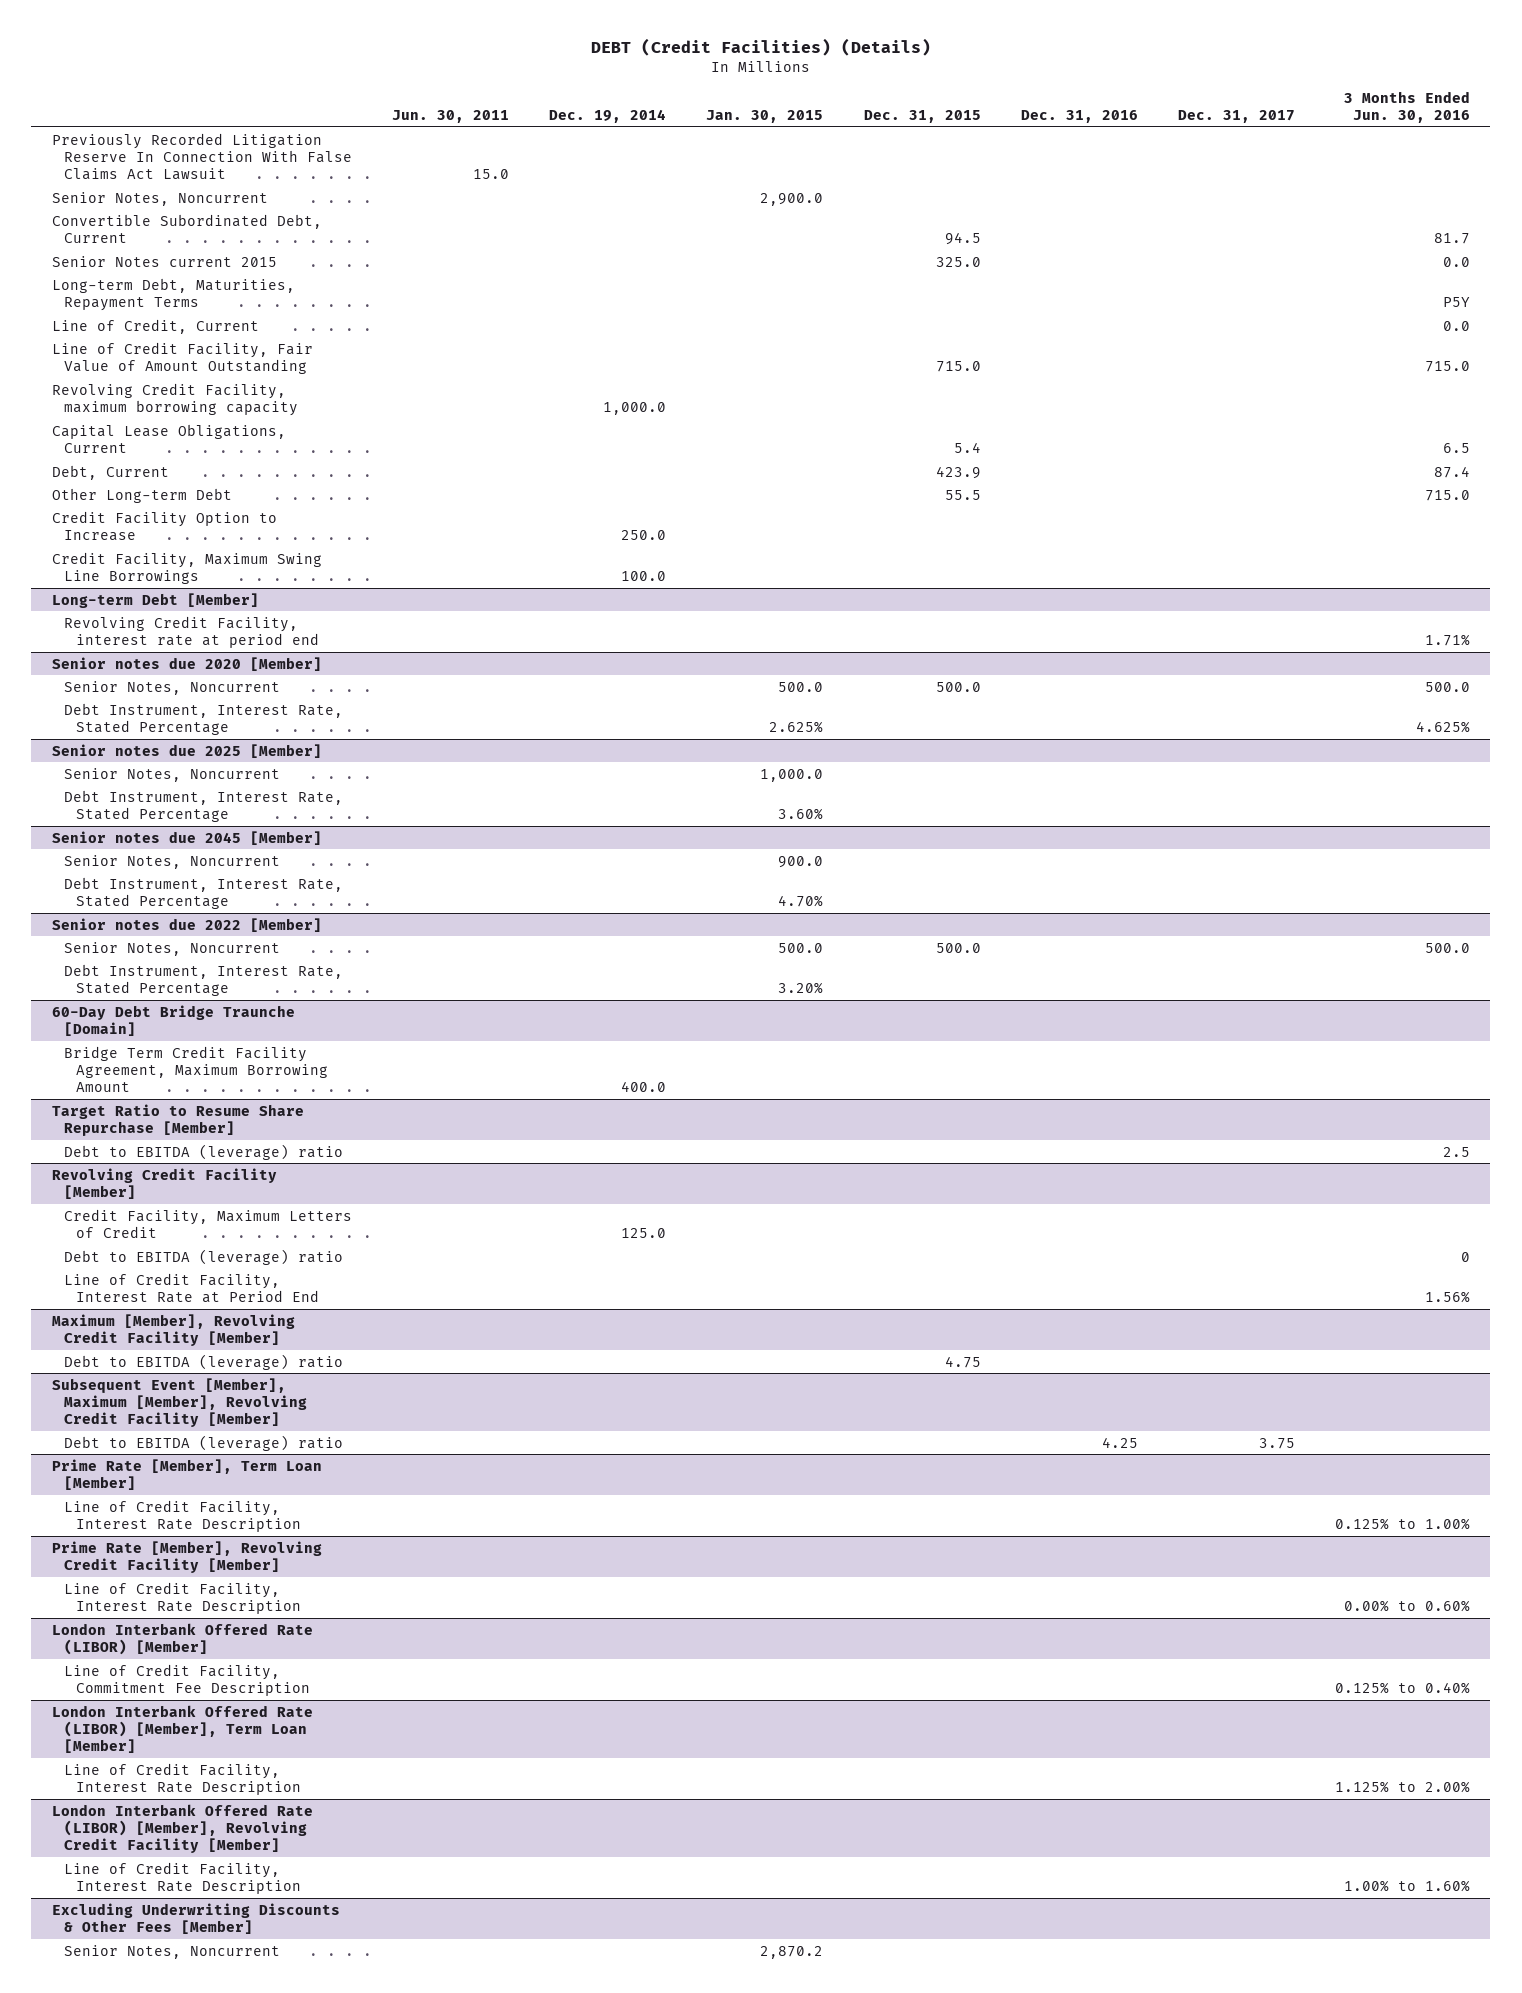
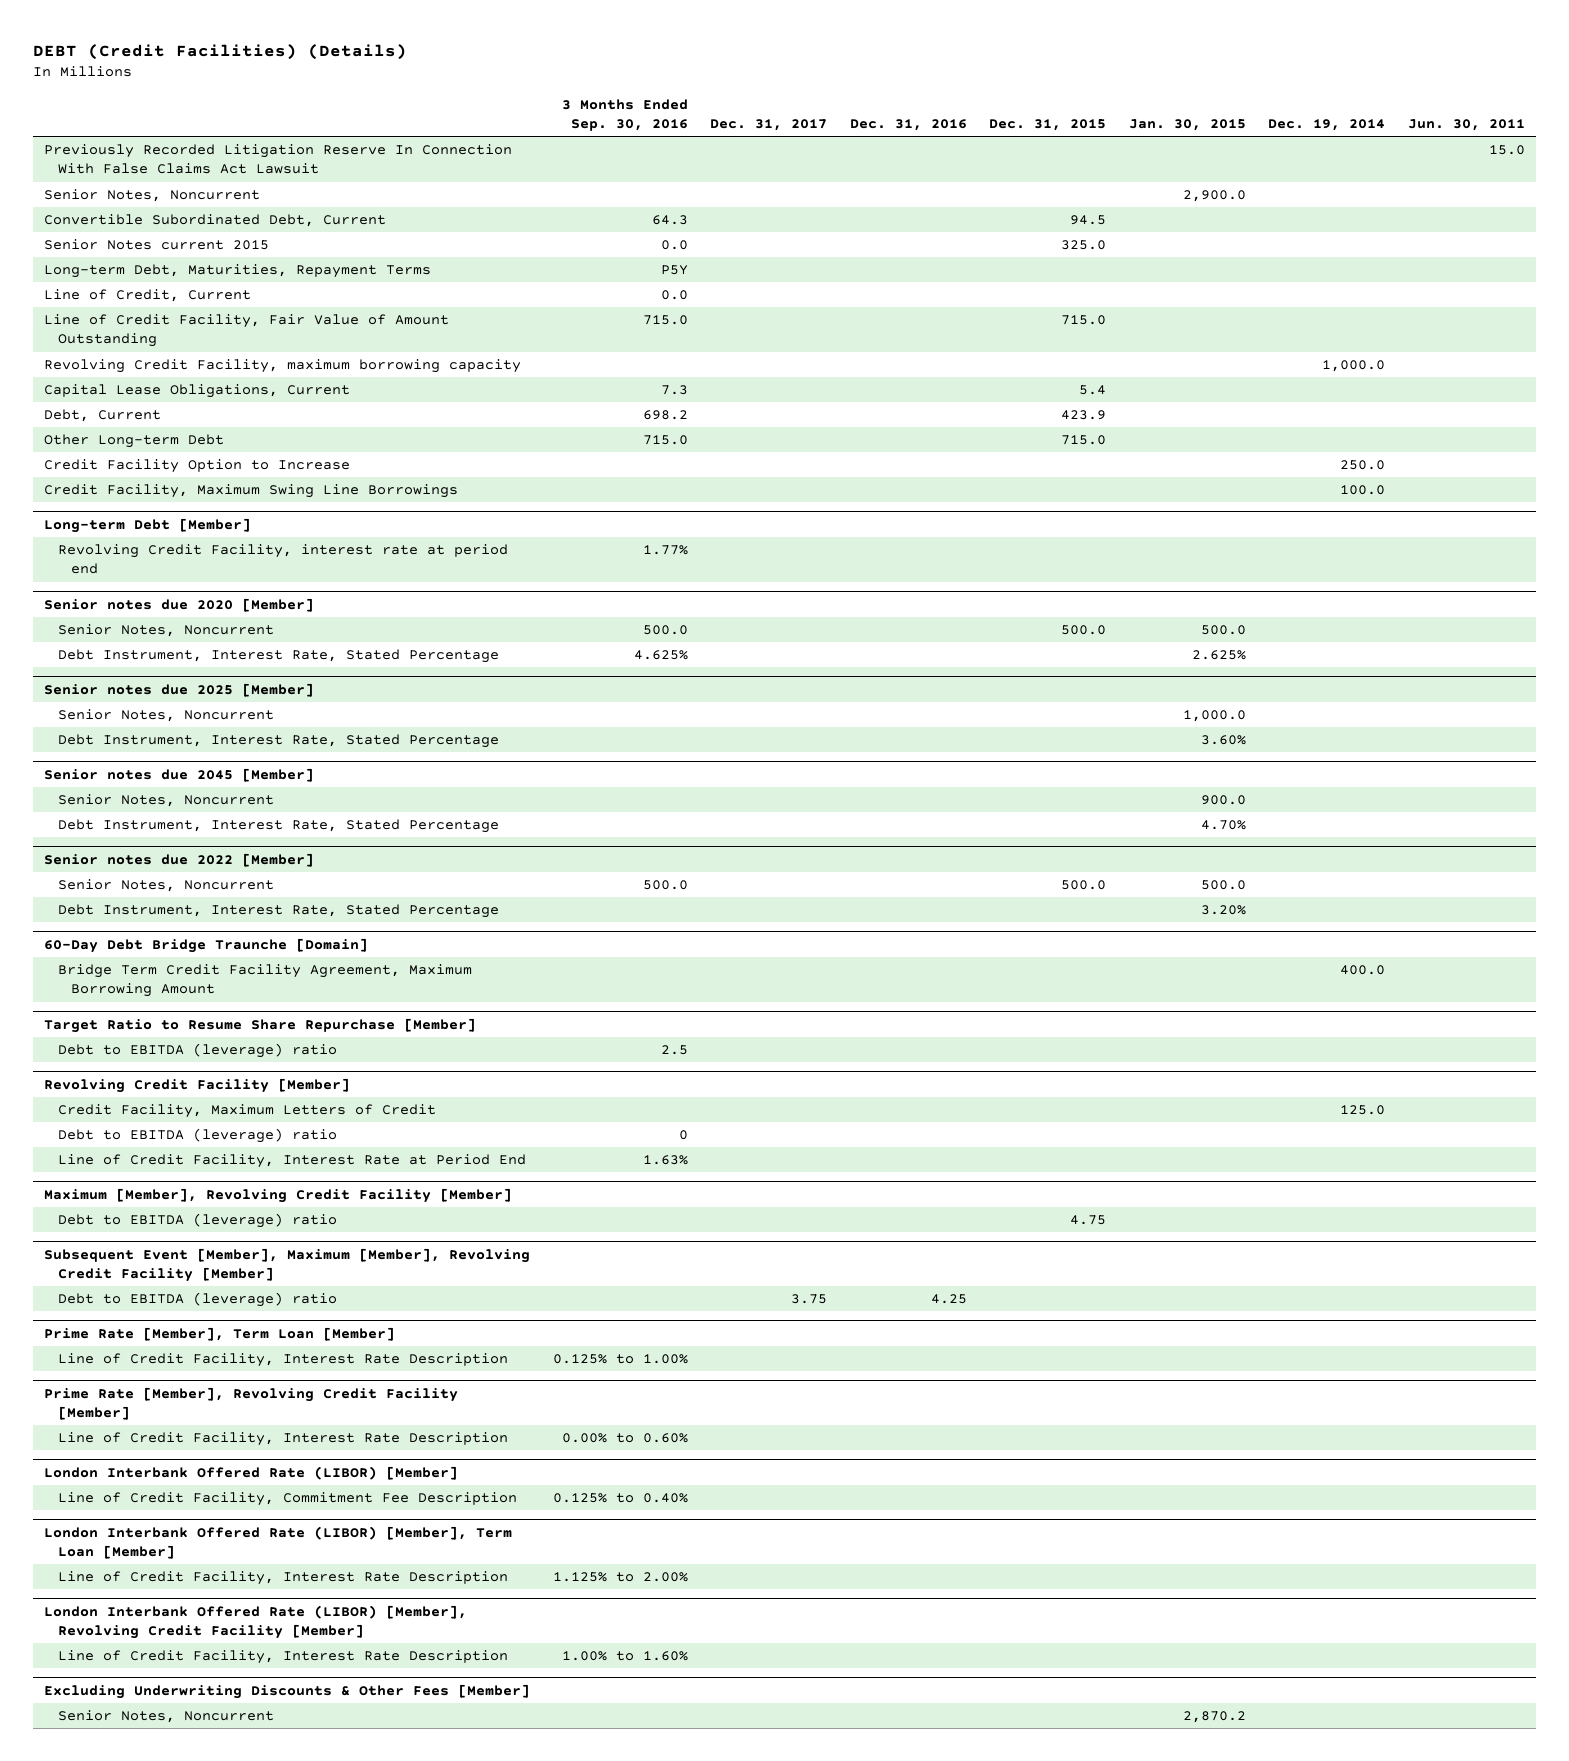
[1344,90,1471,123] 3 Months Ended Jun. 30, 2016 -> none
none -> [561,98,688,131] 3 Months Ended Sep. 30, 2016
[944,489,981,500] 55.5 -> [1061,435,1107,446] 715.0

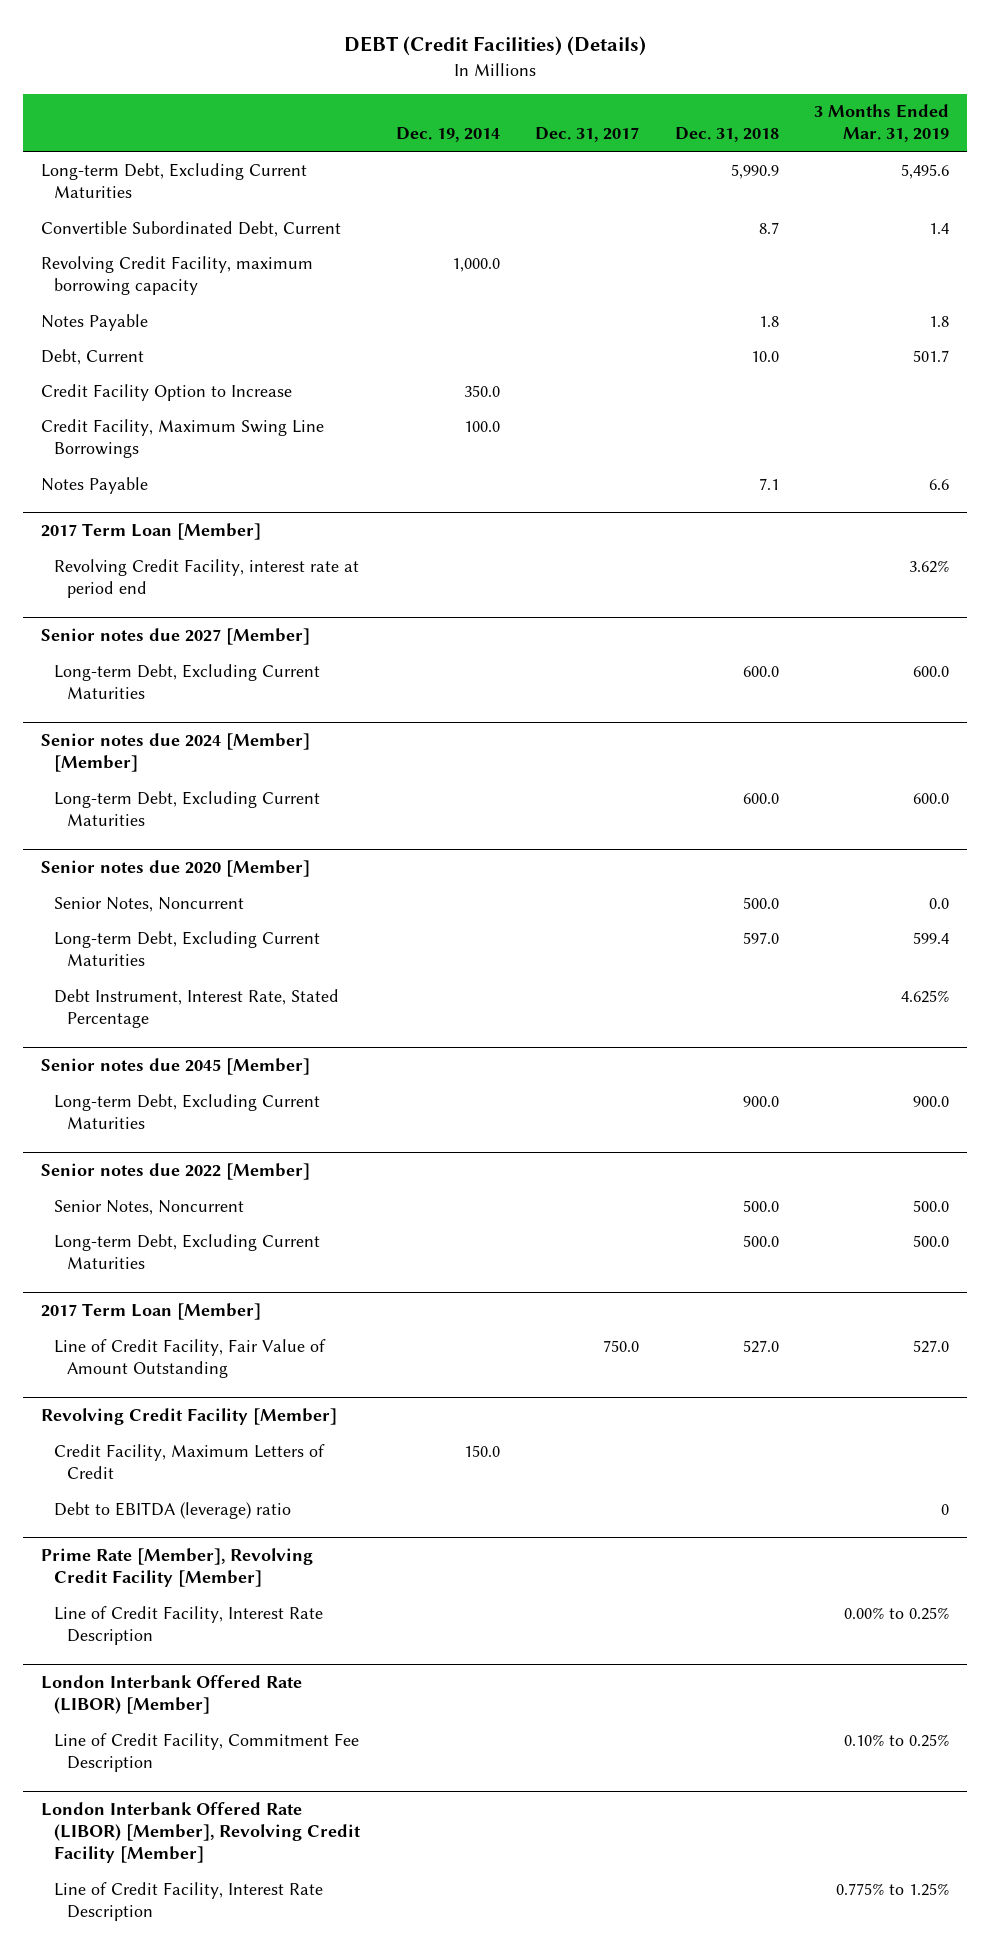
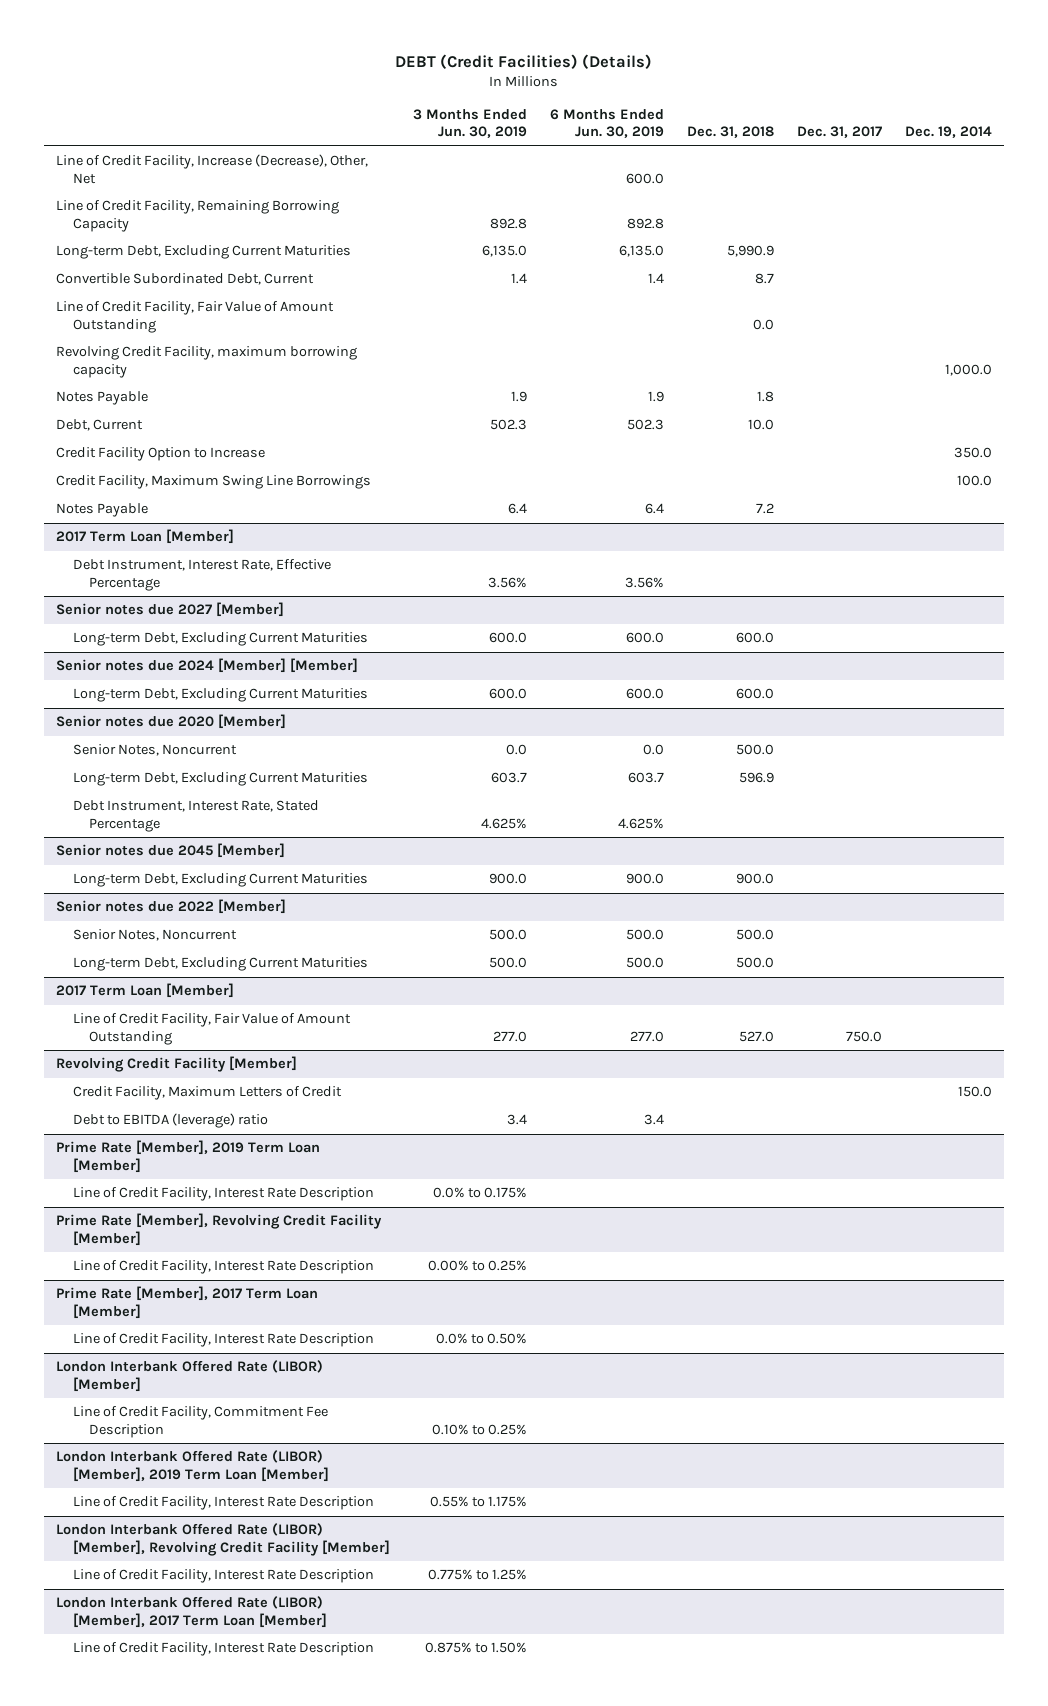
[814,104,950,143] 3 Months Ended Mar. 31, 2019 -> none
none -> [412,108,527,139] 3 Months Ended Jun. 30, 2019
none -> [549,108,664,139] 6 Months Ended Jun. 30, 2019
none -> [55,154,368,185] Line of Credit Facility, Increase (Decrease), Other, Net
none -> [55,200,339,233] Line of Credit Facility, Remaining Borrowing Capacity
none -> [55,301,334,334] Line of Credit Facility, Fair Value of Amount Outstanding
[758,477,779,490] 7.1 -> [756,503,775,515] 7.2
[54,558,360,598] Revolving Credit Facility, interest rate at period end -> [72,559,331,592] Debt Instrument, Interest Rate, Effective Percentage
[742,931,779,944] 597.0 -> [739,772,775,784] 596.9
none -> [55,1140,320,1174] Prime Rate [Member], 2019 Term Loan [Member]
none -> [72,1187,374,1202] Line of Credit Facility, Interest Rate Description
none -> [55,1286,318,1320] Prime Rate [Member], 2017 Term Loan [Member]
none -> [72,1333,374,1348] Line of Credit Facility, Interest Rate Description
none -> [55,1450,329,1483] London Interbank Offered Rate (LIBOR) [Member], 2019 Term Loan [Member]
none -> [72,1496,374,1511] Line of Credit Facility, Interest Rate Description
none -> [55,1596,327,1629] London Interbank Offered Rate (LIBOR) [Member], 2017 Term Loan [Member]
none -> [72,1642,374,1657] Line of Credit Facility, Interest Rate Description

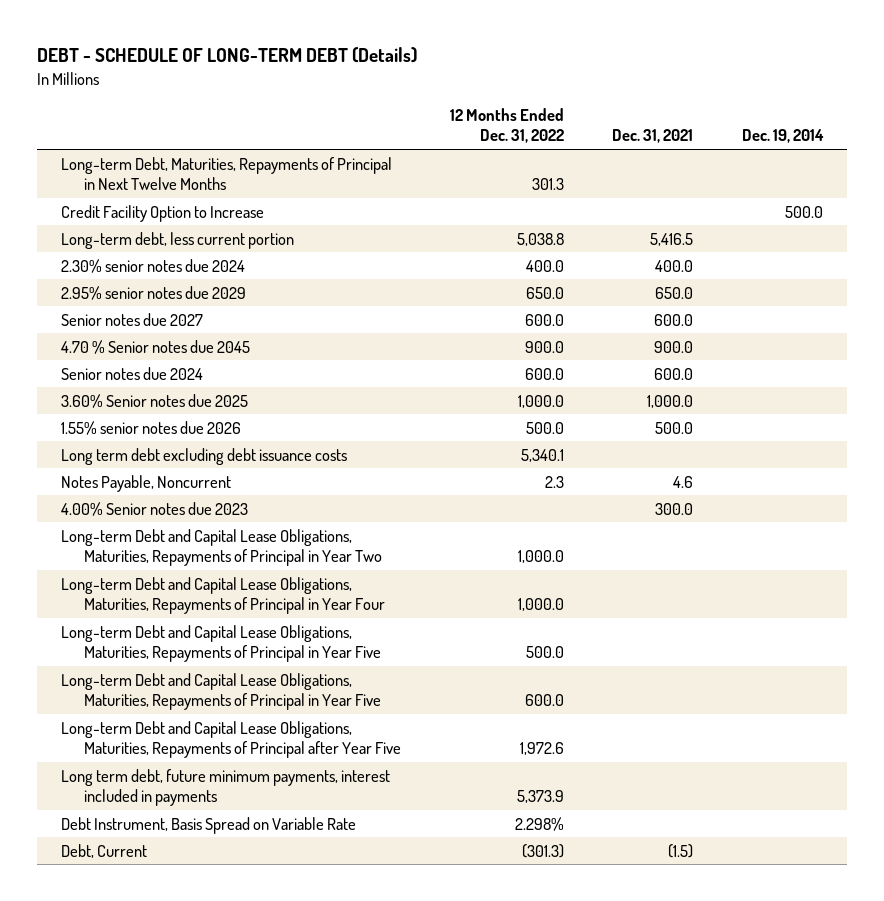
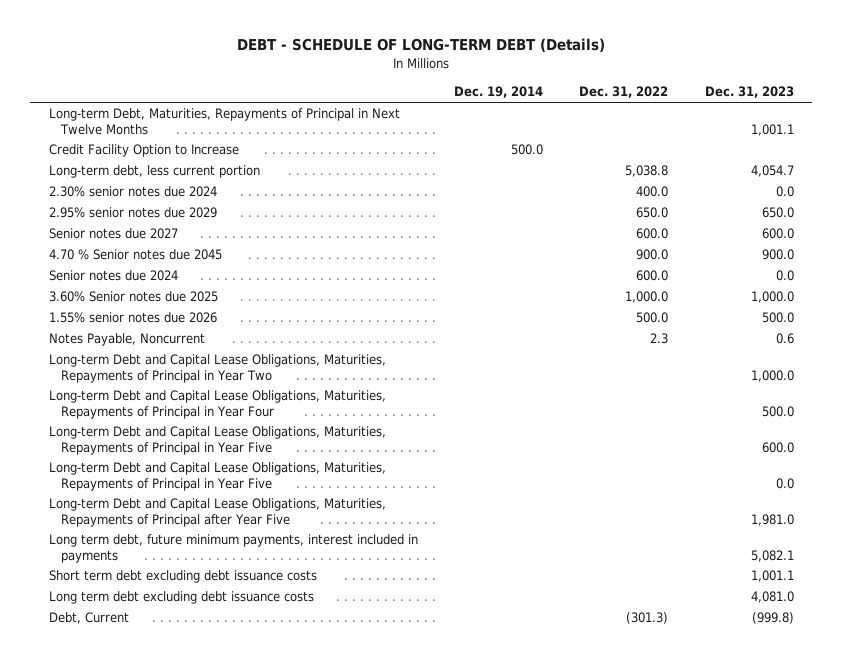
[449,107,564,144] 12 Months Ended Dec. 31, 2022 -> none
[612,129,694,144] Dec. 31, 2021 -> none
none -> [579,86,669,99] Dec. 31, 2022
none -> [704,86,794,99] Dec. 31, 2023
[61,501,249,516] 4.00% Senior notes due 2023 -> none
[61,816,357,834] Debt Instrument, Basis Spread on Variable Rate -> none
none -> [48,570,317,584] Short term debt excluding debt issuance costs
[61,447,348,465] Long term debt excluding debt issuance costs -> [48,591,314,605] Long term debt excluding debt issuance costs

